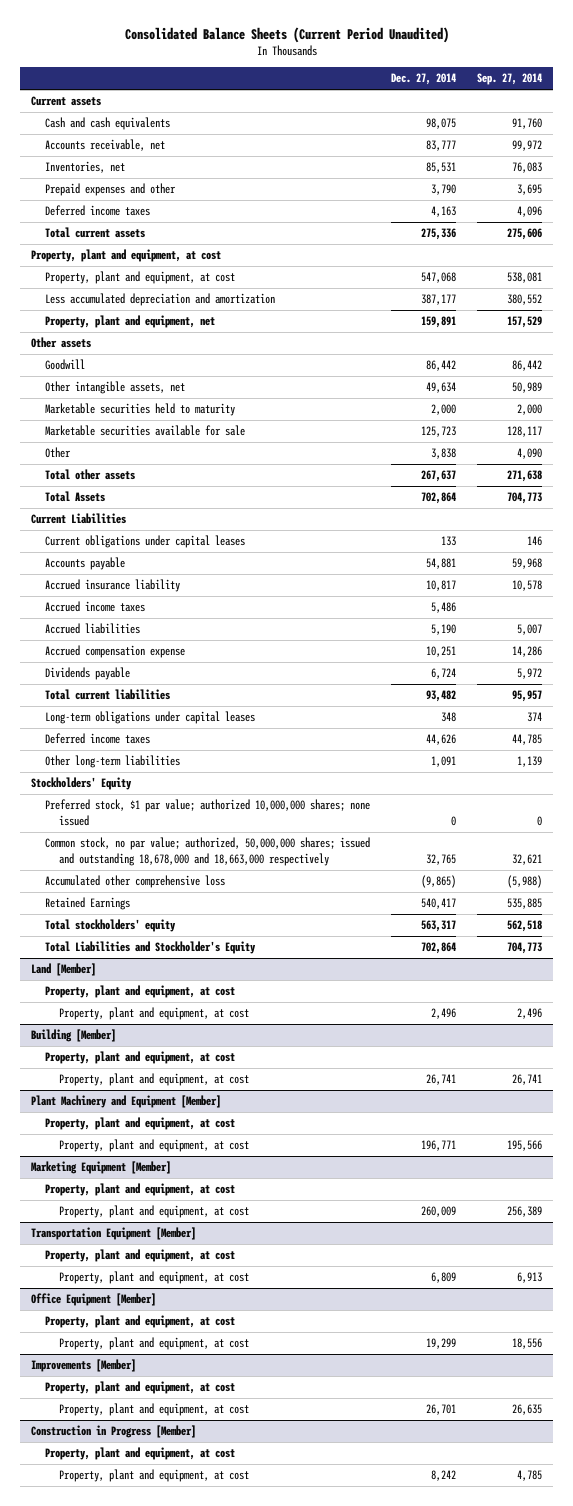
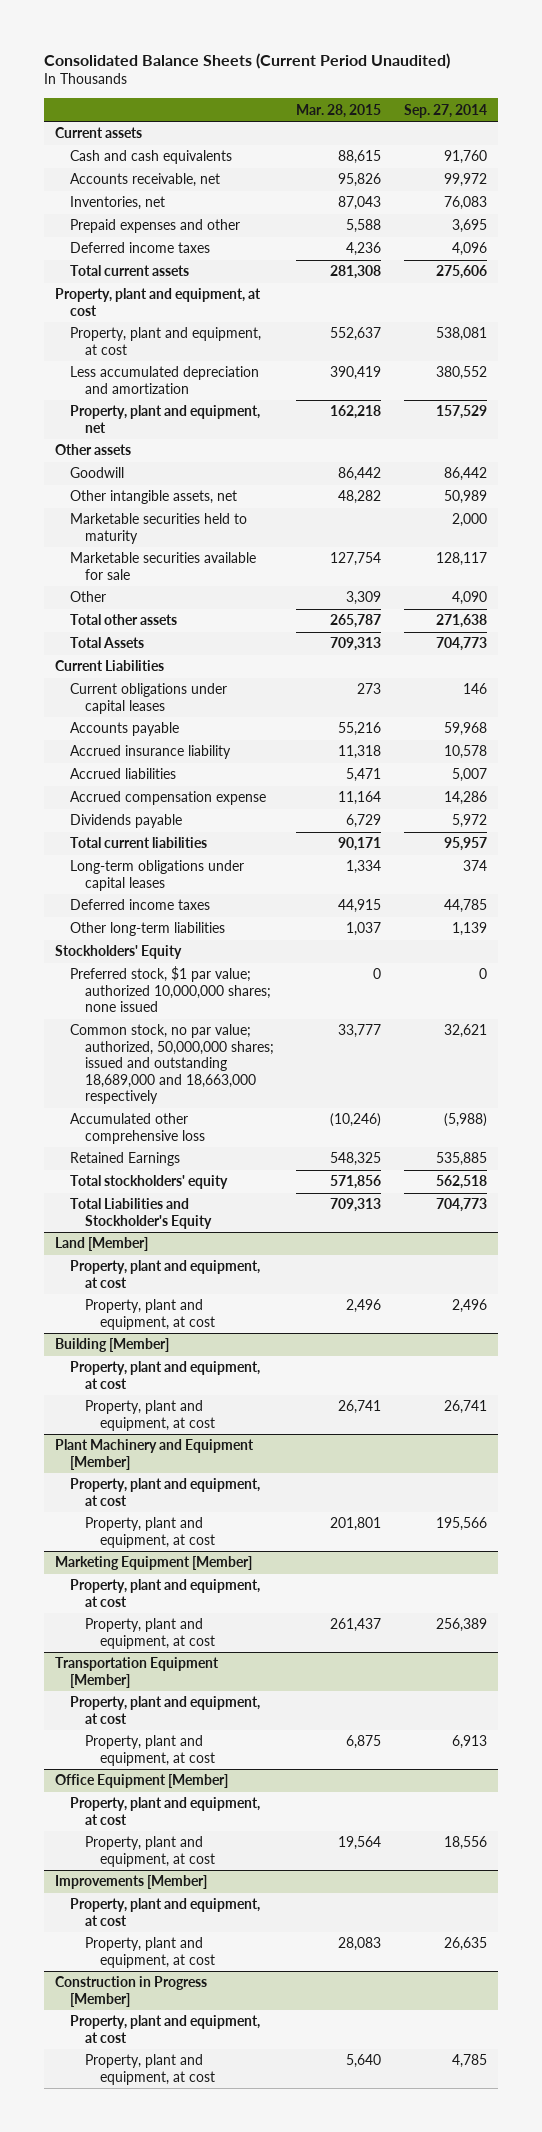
[391,73,457,86] Dec. 27, 2014 -> none
none -> [296,103,382,118] Mar. 28, 2015
[44,601,145,613] Accrued income taxes -> none
[44,837,370,866] Common stock, no par value; authorized, 50,000,000 shares; issued and outstanding 18,678,000 and 18,663,000 respectively -> [70,1024,274,1105] Common stock, no par value; authorized, 50,000,000 shares; issued and outstanding 18,689,000 and 18,663,000 respectively

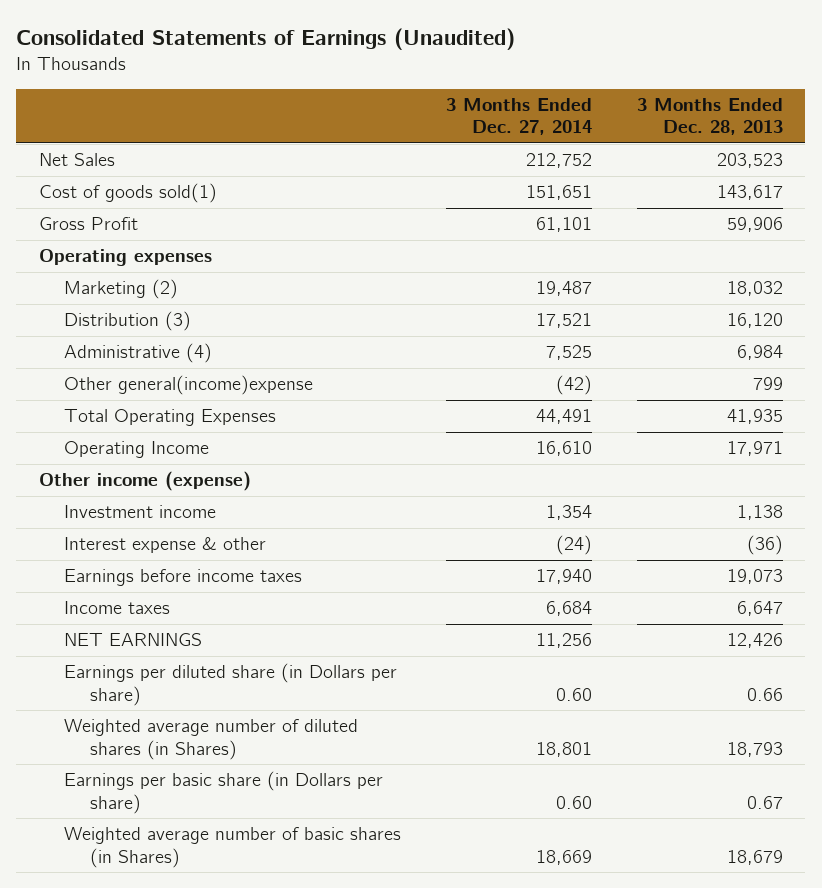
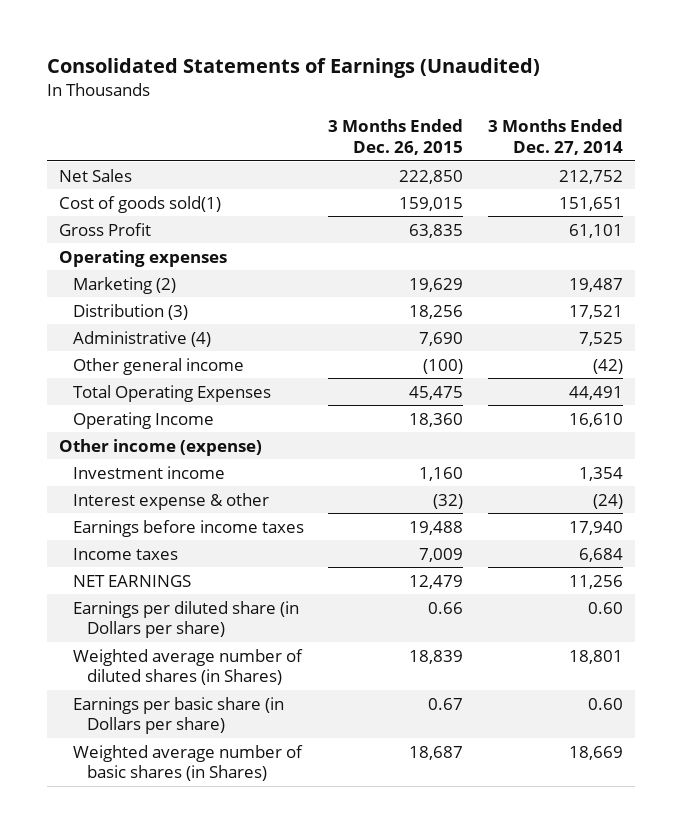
[636,98,783,136] 3 Months Ended Dec. 28, 2013 -> none
none -> [328,119,464,155] 3 Months Ended Dec. 26, 2015
[64,375,314,396] Other general(income)expense -> [73,357,245,375] Other general income

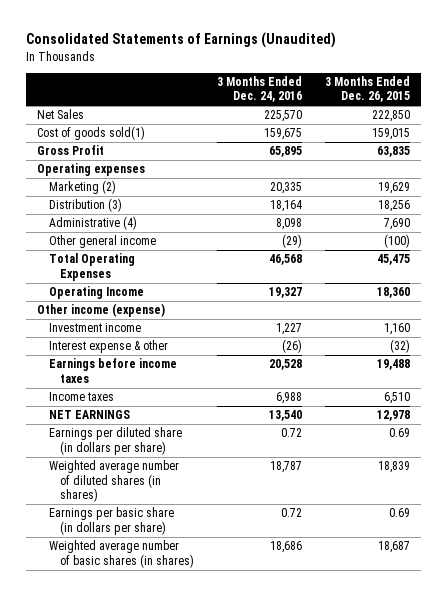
[487,119,623,155] 3 Months Ended Dec. 27, 2014 -> none
none -> [216,76,302,103] 3 Months Ended Dec. 24, 2016
[419,547,464,562] 7,009 -> [383,392,410,405] 6,510
[409,574,464,589] 12,479 -> [376,410,410,422] 12,978
[73,600,300,638] Earnings per diluted share (in Dollars per share) -> [48,427,182,455] Earnings per diluted share (in dollars per share)
[428,601,464,614] 0.66 -> [388,428,410,438] 0.69
[73,648,304,685] Weighted average number of diluted shares (in Shares) -> [48,460,179,503] Weighted average number of diluted shares (in shares)
[73,696,285,734] Earnings per basic share (in Dollars per share) -> [48,507,174,535] Earnings per basic share (in dollars per share)
[428,697,464,710] 0.67 -> [388,508,410,518] 0.69
[73,744,304,781] Weighted average number of basic shares (in Shares) -> [48,540,195,568] Weighted average number of basic shares (in shares)

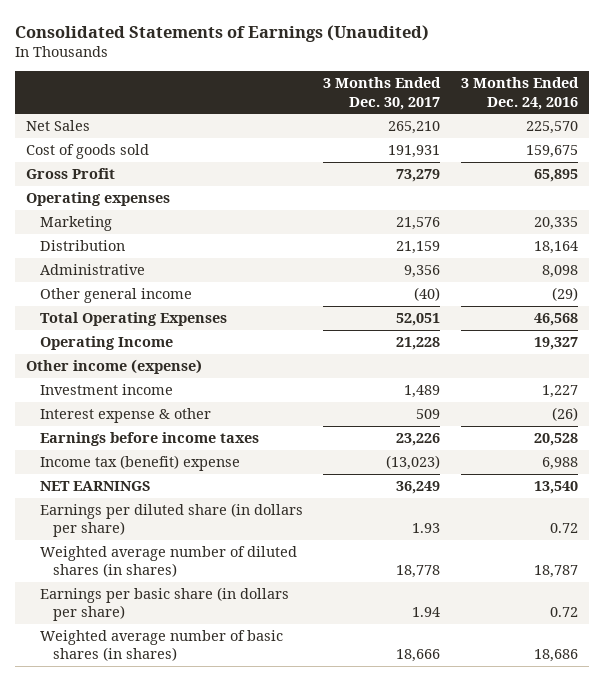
[324,76,410,103] 3 Months Ended Dec. 26, 2015 -> none
none -> [323,77,442,110] 3 Months Ended Dec. 30, 2017
[37,126,146,141] Cost of goods sold(1) -> [25,144,149,160] Cost of goods sold
[48,180,116,195] Marketing (2) -> [39,216,112,232] Marketing
[48,198,122,213] Distribution (3) -> [39,240,125,252] Distribution
[48,216,137,231] Administrative (4) -> [39,264,145,276] Administrative
[48,392,114,402] Income taxes -> [39,455,240,472] Income tax (benefit) expense

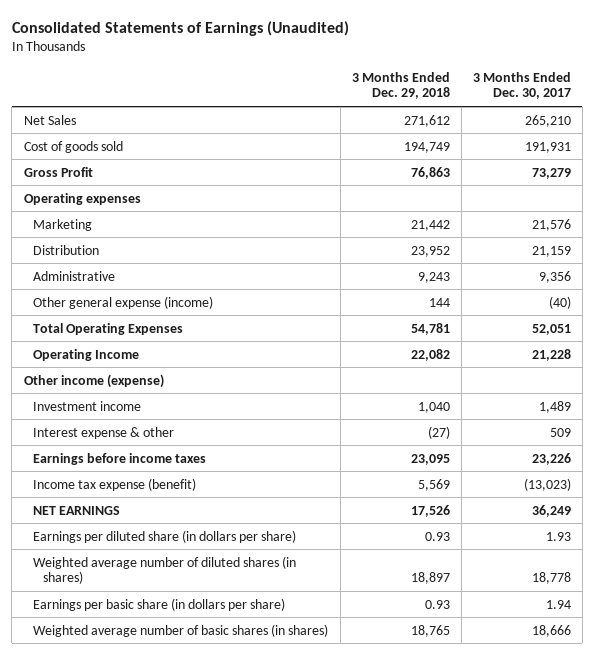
[461,77,580,110] 3 Months Ended Dec. 24, 2016 -> none
none -> [351,71,450,100] 3 Months Ended Dec. 29, 2018
[39,288,192,304] Other general income -> [33,295,214,309] Other general expense (income)
[39,455,240,472] Income tax (benefit) expense -> [33,477,197,491] Income tax expense (benefit)

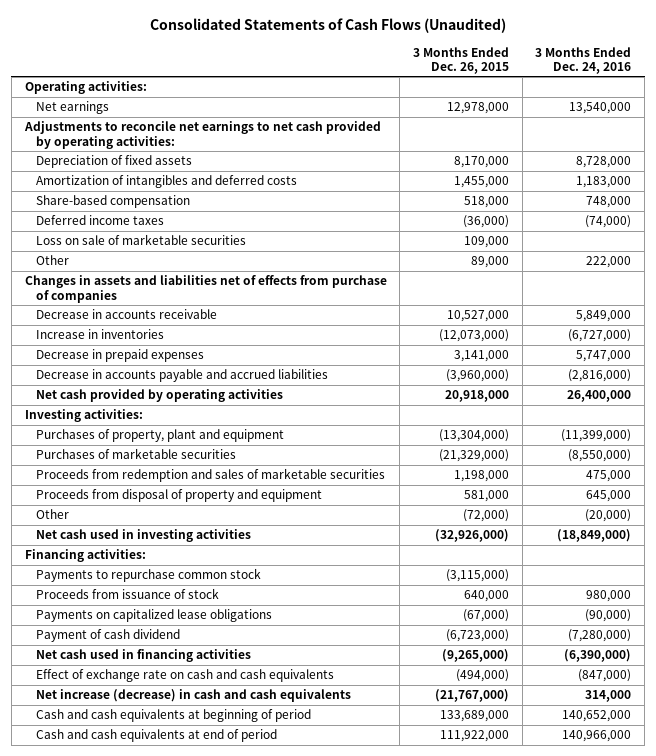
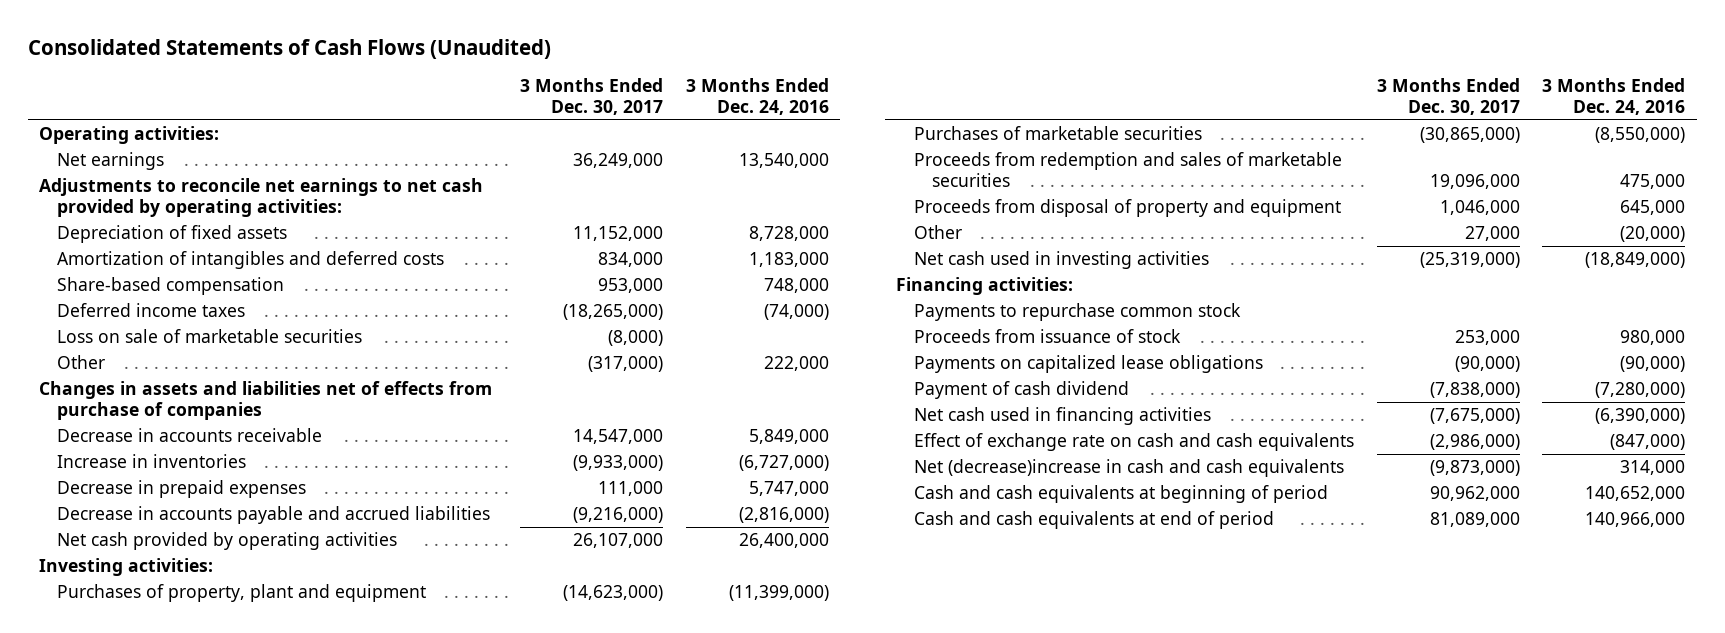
[413,46,510,74] 3 Months Ended Dec. 26, 2015 -> none
none -> [520,78,664,116] 3 Months Ended Dec. 30, 2017
[36,689,352,703] Net increase (decrease) in cash and cash equivalents -> [913,459,1344,478] Net (decrease)increase in cash and cash equivalents

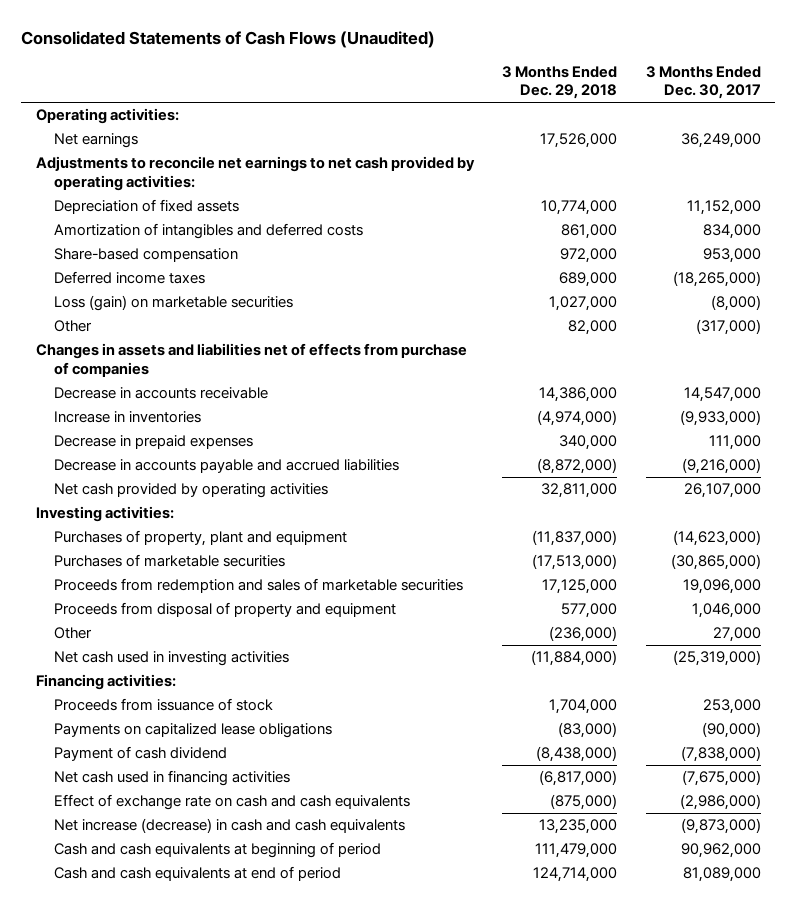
[686,78,830,116] 3 Months Ended Dec. 24, 2016 -> none
none -> [502,65,618,100] 3 Months Ended Dec. 29, 2018
[57,329,363,344] Loss on sale of marketable securities -> [53,295,293,312] Loss (gain) on marketable securities
[913,303,1241,322] Payments to repurchase common stock -> none
[913,459,1344,478] Net (decrease)increase in cash and cash equivalents -> [53,818,405,834] Net increase (decrease) in cash and cash equivalents

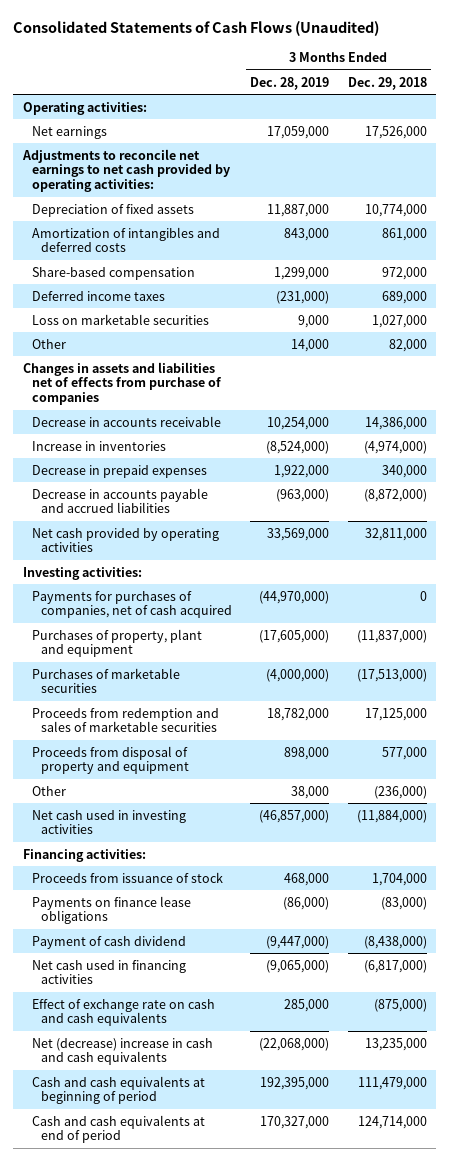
[645,65,761,100] 3 Months Ended Dec. 30, 2017 -> none
none -> [250,76,330,90] Dec. 28, 2019
[53,295,293,312] Loss (gain) on marketable securities -> [31,313,209,325] Loss on marketable securities
none -> [31,590,232,619] Payments for purchases of companies, net of cash acquired
[53,723,332,739] Payments on capitalized lease obligations -> [31,895,191,925] Payments on finance lease obligations
[53,818,405,834] Net increase (decrease) in cash and cash equivalents -> [31,1037,213,1066] Net (decrease) increase in cash and cash equivalents

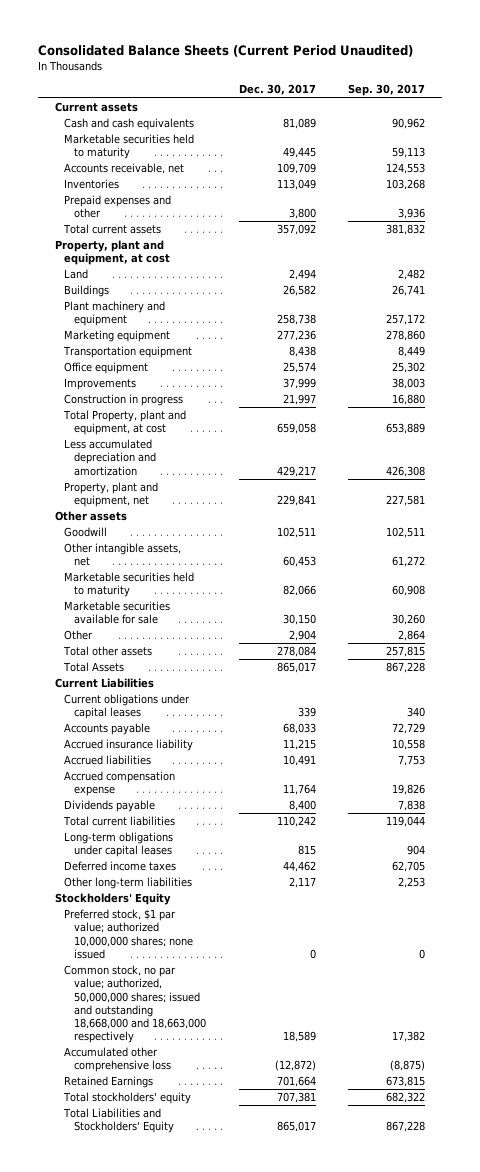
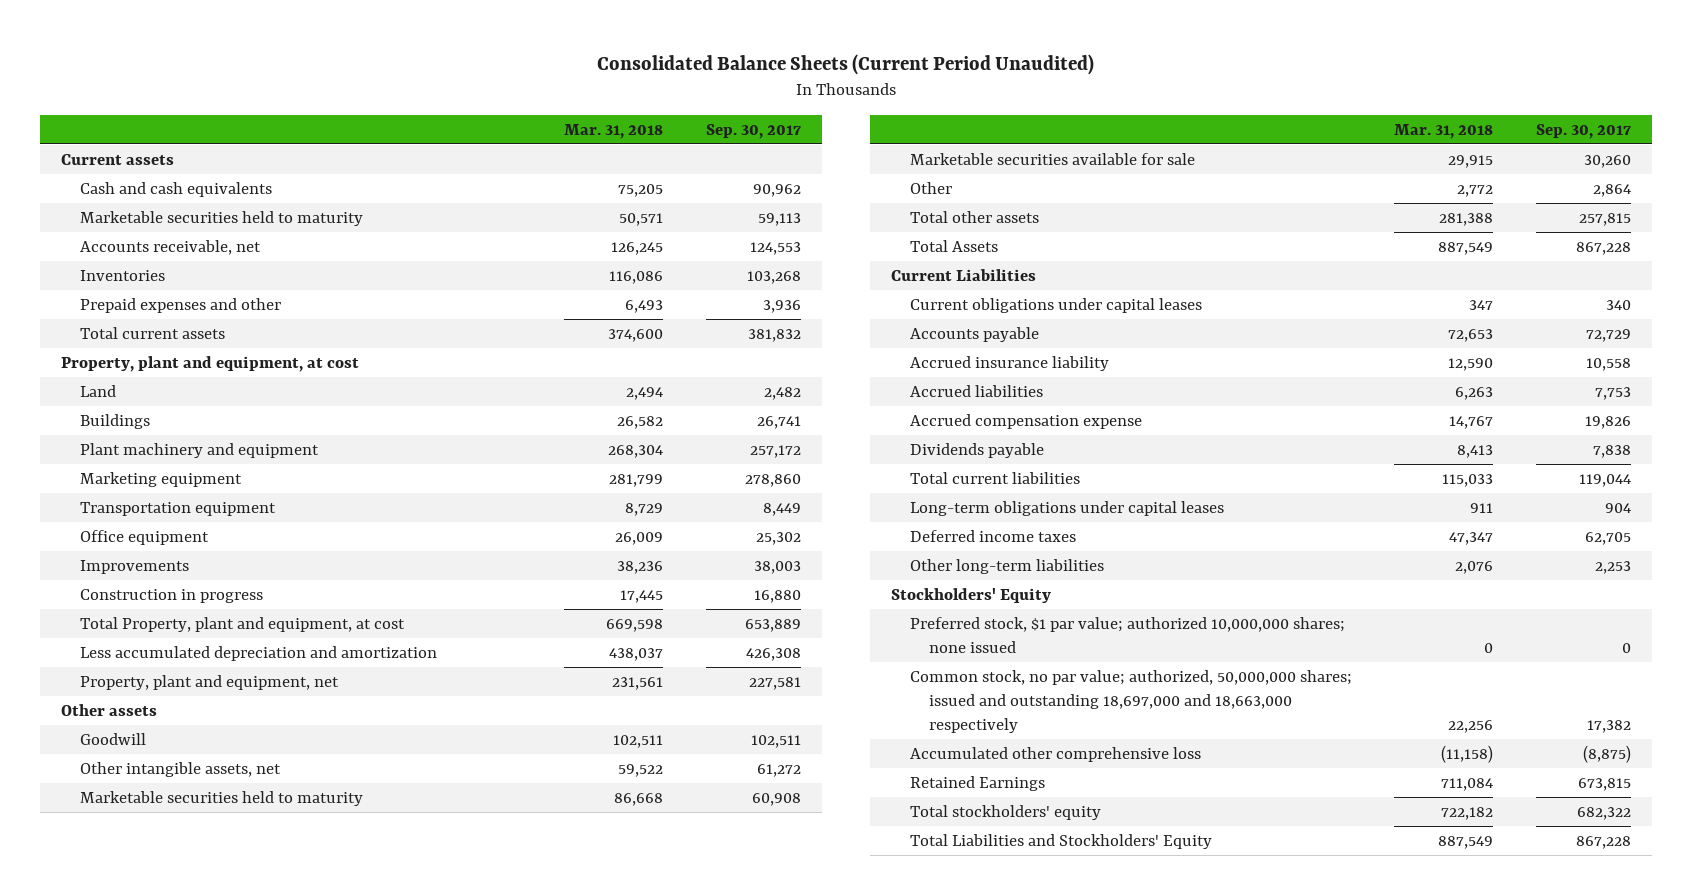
[238,84,316,96] Dec. 30, 2017 -> none
none -> [564,123,664,139] Mar. 31, 2018
[64,965,207,1043] Common stock, no par value; authorized, 50,000,000 shares; issued and outstanding 18,668,000 and 18,663,000 respectively -> [909,670,1352,734] Common stock, no par value; authorized, 50,000,000 shares; issued and outstanding 18,697,000 and 18,663,000 respectively

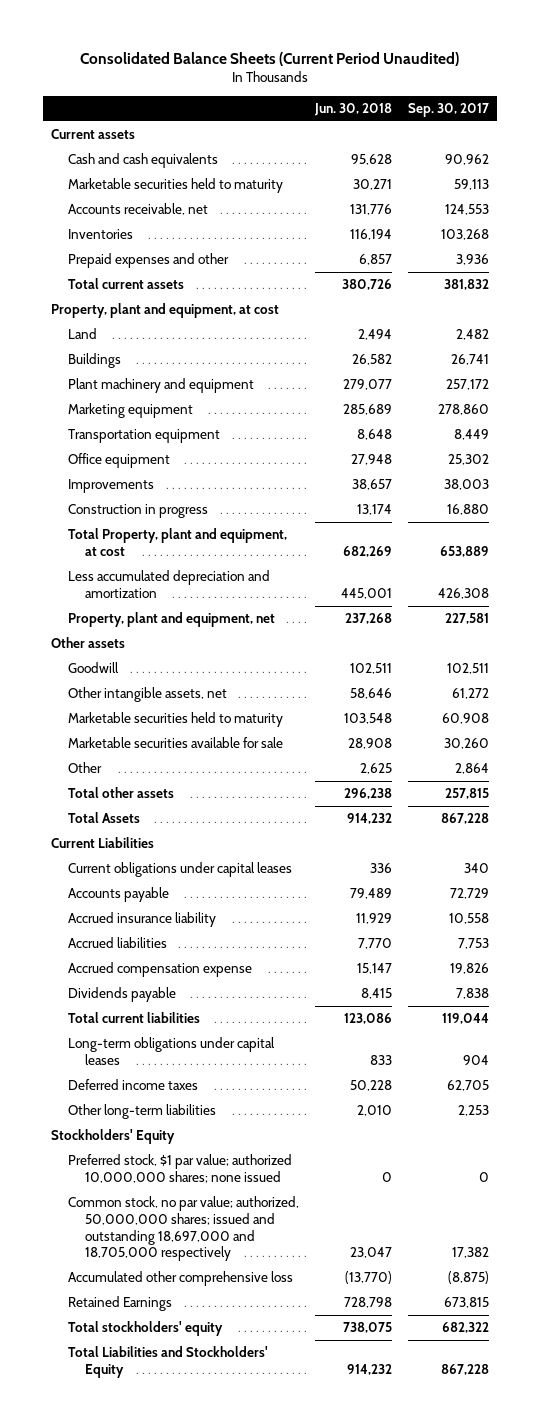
[564,123,664,139] Mar. 31, 2018 -> none
none -> [314,102,393,116] Jun. 30, 2018
[909,670,1352,734] Common stock, no par value; authorized, 50,000,000 shares; issued and outstanding 18,697,000 and 18,663,000 respectively -> [67,1196,299,1262] Common stock, no par value; authorized, 50,000,000 shares; issued and outstanding 18,697,000 and 18,705,000 respectively

